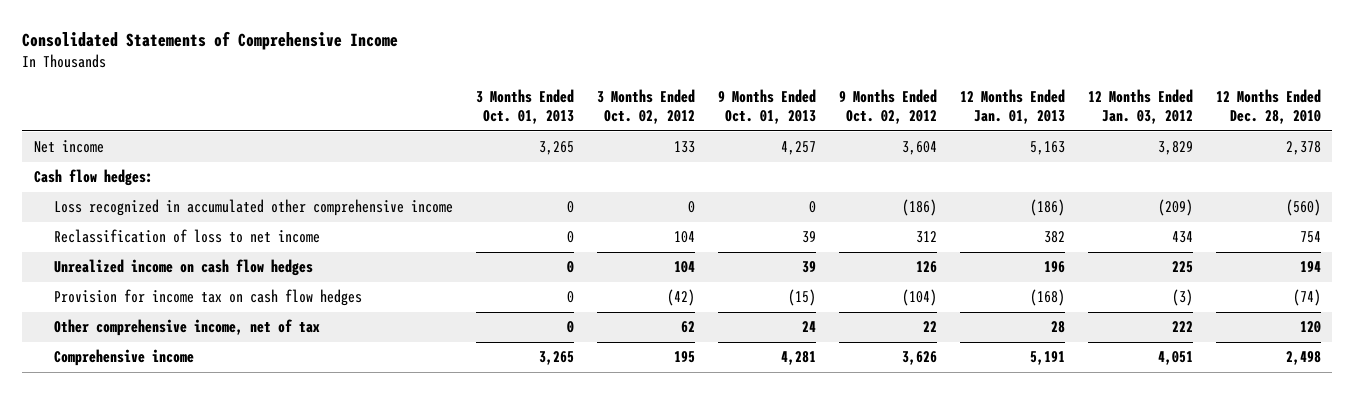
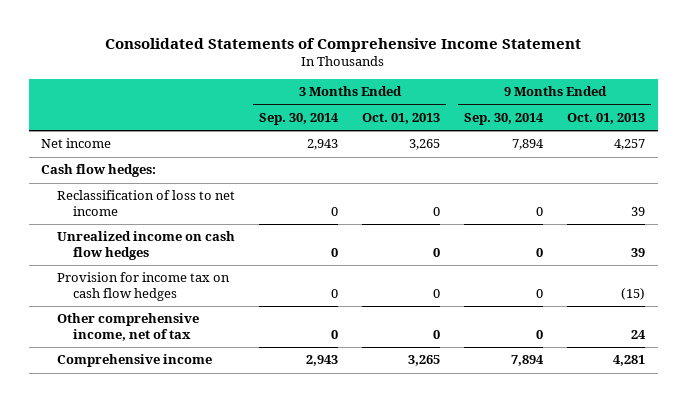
[22,30,399,50] Consolidated Statements of Comprehensive Income -> [105,37,582,52] Consolidated Statements of Comprehensive Income Statement
[597,89,696,125] 3 Months Ended Oct. 02, 2012 -> none
[839,89,938,125] 9 Months Ended Oct. 02, 2012 -> none
[960,89,1066,125] 12 Months Ended Jan. 01, 2013 -> none
[1088,89,1194,125] 12 Months Ended Jan. 03, 2012 -> none
[1216,89,1322,125] 12 Months Ended Dec. 28, 2010 -> none
none -> [258,113,339,126] Sep. 30, 2014
none -> [464,113,545,126] Sep. 30, 2014
[54,199,454,217] Loss recognized in accumulated other comprehensive income -> none

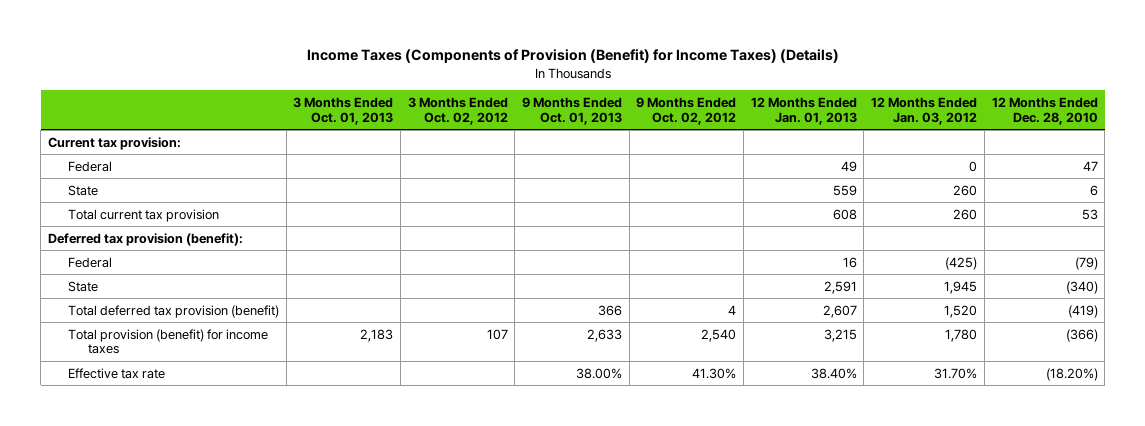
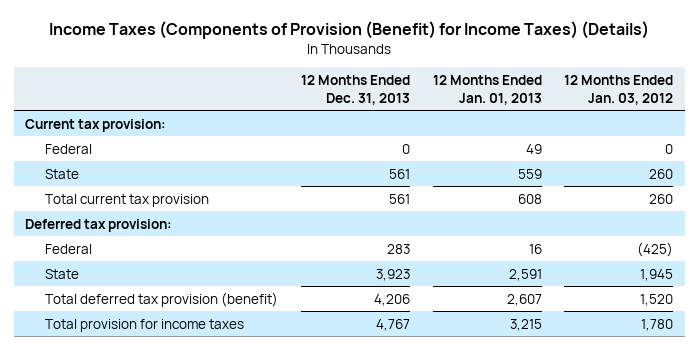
[293,96,394,125] 3 Months Ended Oct. 01, 2013 -> none
[407,96,508,125] 3 Months Ended Oct. 02, 2012 -> none
[522,96,623,125] 9 Months Ended Oct. 01, 2013 -> none
[636,96,737,125] 9 Months Ended Oct. 02, 2012 -> none
[991,96,1098,125] 12 Months Ended Dec. 28, 2010 -> none
none -> [300,74,410,105] 12 Months Ended Dec. 31, 2013
[47,232,243,246] Deferred tax provision (benefit): -> [25,218,173,232] Deferred tax provision:
[67,367,165,379] Effective tax rate -> none
[67,328,268,355] Total provision (benefit) for income taxes -> [45,318,245,332] Total provision for income taxes

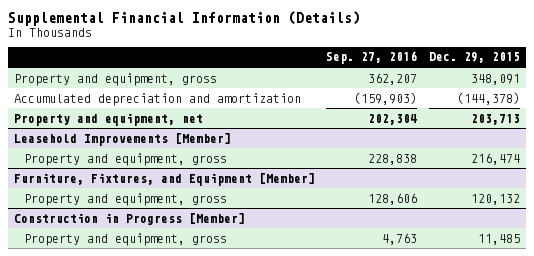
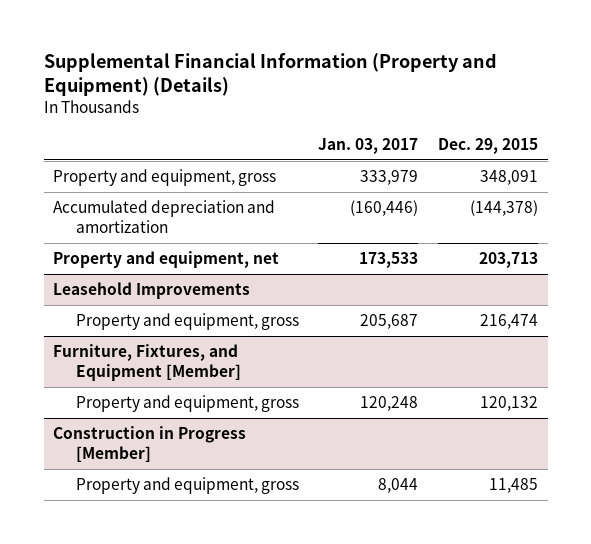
[8,11,361,27] Supplemental Financial Information (Details) -> [43,52,497,97] Supplemental Financial Information (Property and Equipment) (Details)
[326,51,418,65] Sep. 27, 2016 -> none
none -> [318,138,419,155] Jan. 03, 2017
[13,132,231,146] Leasehold Improvements [Member] -> [53,282,251,300] Leasehold Improvements

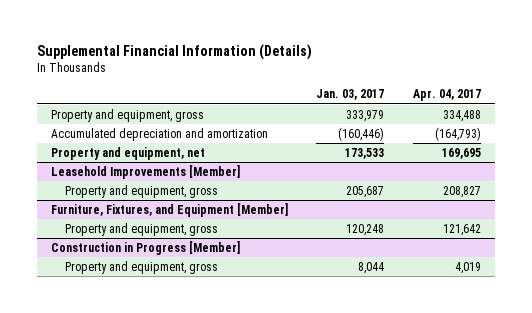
[43,52,497,97] Supplemental Financial Information (Property and Equipment) (Details) -> [36,43,312,60] Supplemental Financial Information (Details)
[437,138,538,155] Dec. 29, 2015 -> none
none -> [412,89,481,102] Apr. 04, 2017
[53,282,251,300] Leasehold Improvements -> [50,164,240,179] Leasehold Improvements [Member]

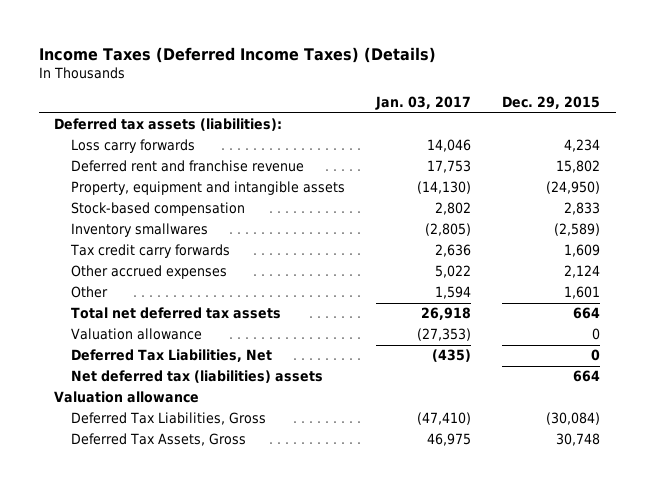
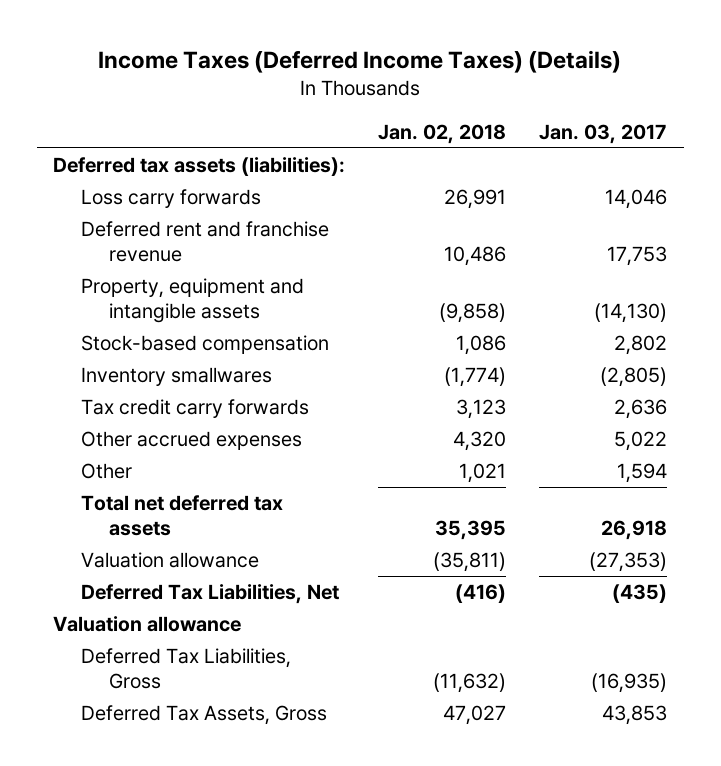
[502,96,601,110] Dec. 29, 2015 -> none
none -> [378,123,507,144] Jan. 02, 2018
[70,370,323,384] Net deferred tax (liabilities) assets -> none
[417,412,472,426] (47,410) -> [591,672,668,693] (16,935)
[427,433,472,447] 46,975 -> [602,705,668,726] 43,853

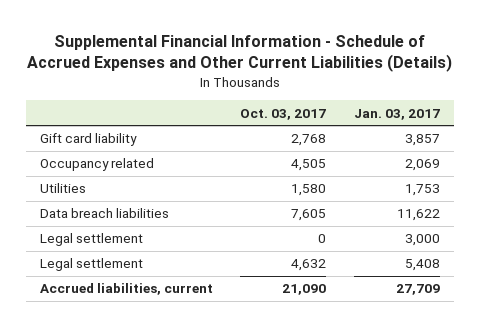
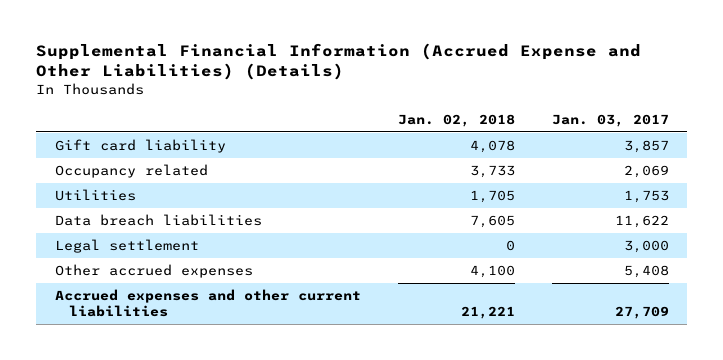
[26,34,452,73] Supplemental Financial Information - Schedule of Accrued Expenses and Other Current Liabilities (Details) -> [35,43,641,81] Supplemental Financial Information (Accrued Expense and Other Liabilities) (Details)
[240,108,327,120] Oct. 03, 2017 -> none
none -> [397,113,515,127] Jan. 02, 2018
[39,258,143,272] Legal settlement -> [54,264,253,279] Other accrued expenses
[39,283,213,296] Accrued liabilities, current -> [54,289,361,318] Accrued expenses and other current liabilities

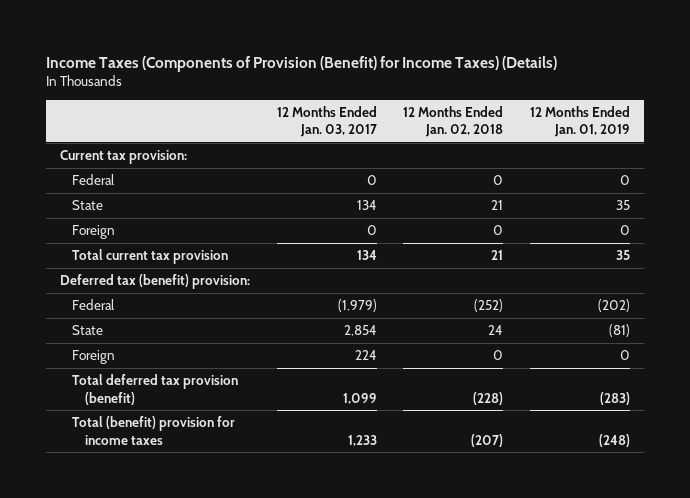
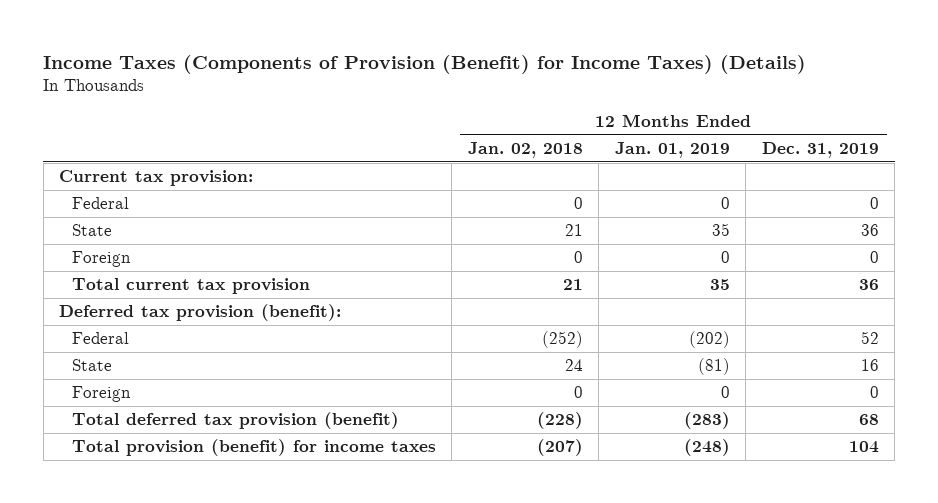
[276,105,377,138] 12 Months Ended Jan. 03, 2017 -> none
none -> [761,141,879,158] Dec. 31, 2019
[59,274,250,290] Deferred tax (benefit) provision: -> [59,304,342,322] Deferred tax provision (benefit):
[72,416,236,445] Total (benefit) provision for income taxes -> [71,439,436,457] Total provision (benefit) for income taxes

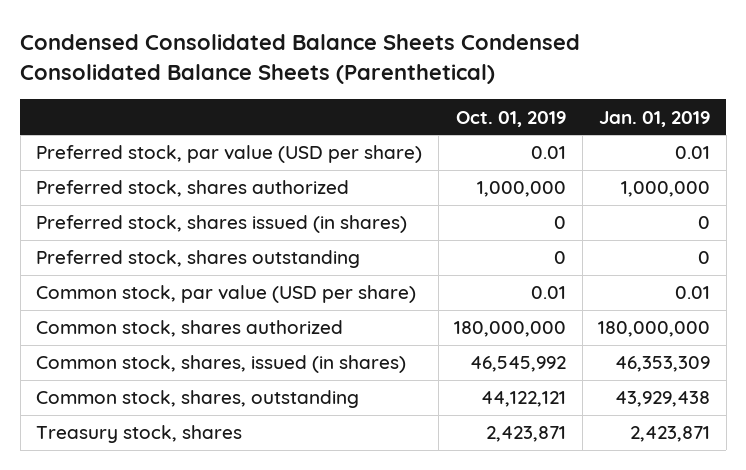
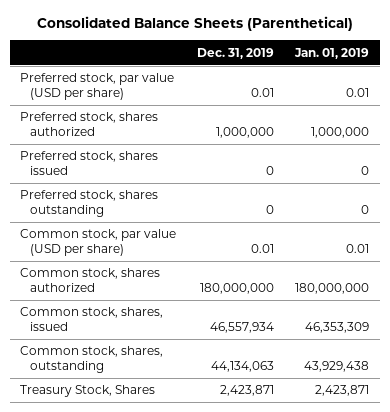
[20,34,581,84] Condensed Consolidated Balance Sheets Condensed Consolidated Balance Sheets (Parenthetical) -> [36,16,353,32] Consolidated Balance Sheets (Parenthetical)
[456,110,567,127] Oct. 01, 2019 -> none
none -> [197,47,275,59] Dec. 31, 2019
[36,215,408,234] Preferred stock, shares issued (in shares) -> [20,151,159,176] Preferred stock, shares issued
[36,355,407,374] Common stock, shares, issued (in shares) -> [20,307,164,332] Common stock, shares, issued
[36,425,243,444] Treasury stock, shares -> [20,385,156,398] Treasury Stock, Shares

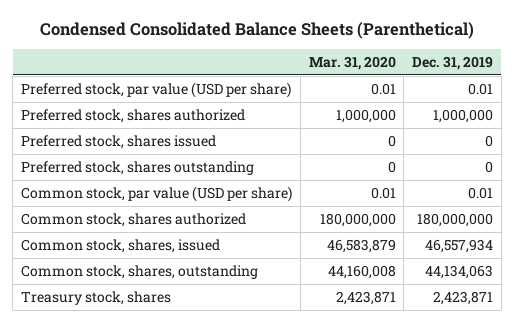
[36,16,353,32] Consolidated Balance Sheets (Parenthetical) -> [40,21,475,39] Condensed Consolidated Balance Sheets (Parenthetical)
[294,47,370,59] Jan. 01, 2019 -> none
none -> [308,55,396,70] Mar. 31, 2020
[20,385,156,398] Treasury Stock, Shares -> [21,290,172,305] Treasury stock, shares

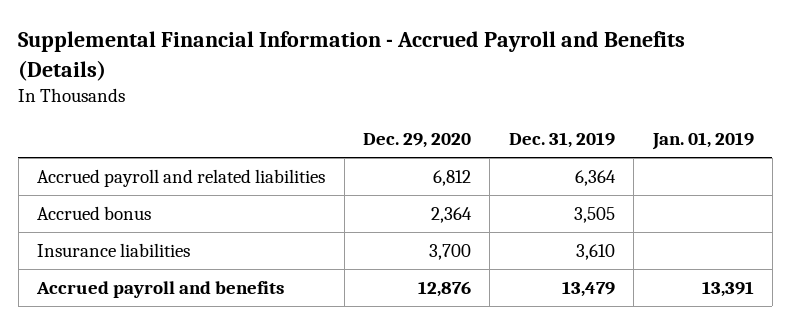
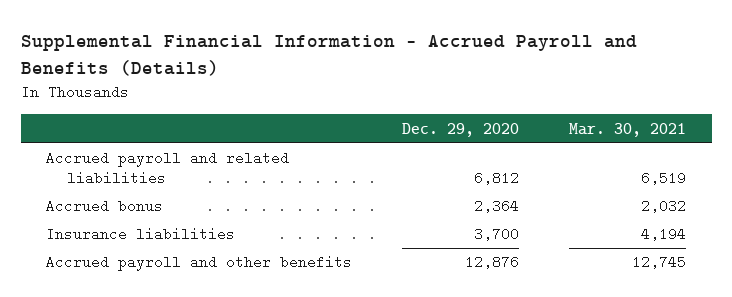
[508,132,615,149] Dec. 31, 2019 -> none
[651,132,754,151] Jan. 01, 2019 -> none
none -> [569,122,687,137] Mar. 30, 2021
[36,280,285,298] Accrued payroll and benefits -> [45,255,352,272] Accrued payroll and other benefits

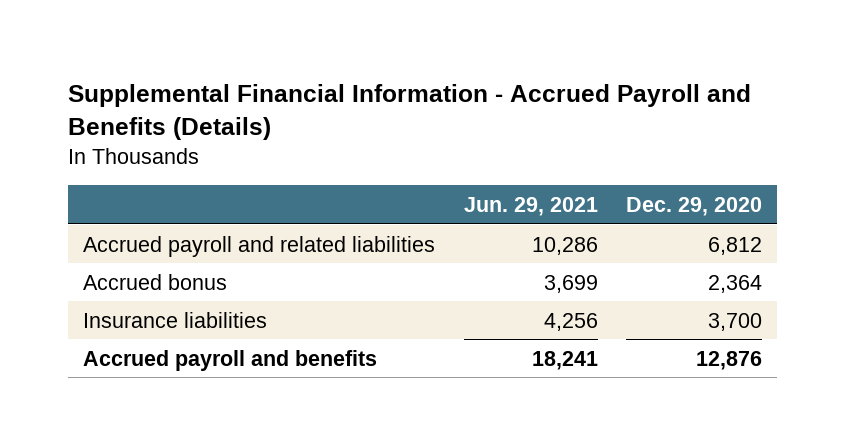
[569,122,687,137] Mar. 30, 2021 -> none
none -> [463,196,598,216] Jun. 29, 2021
[45,255,352,272] Accrued payroll and other benefits -> [82,349,377,371] Accrued payroll and benefits

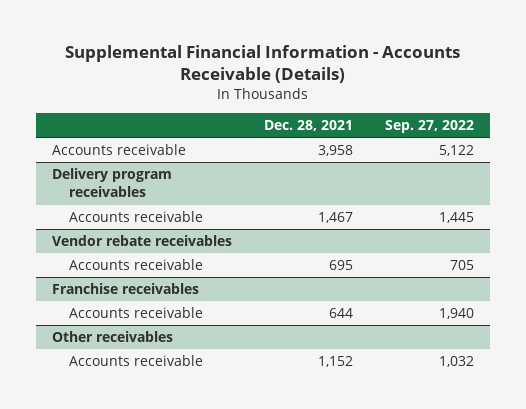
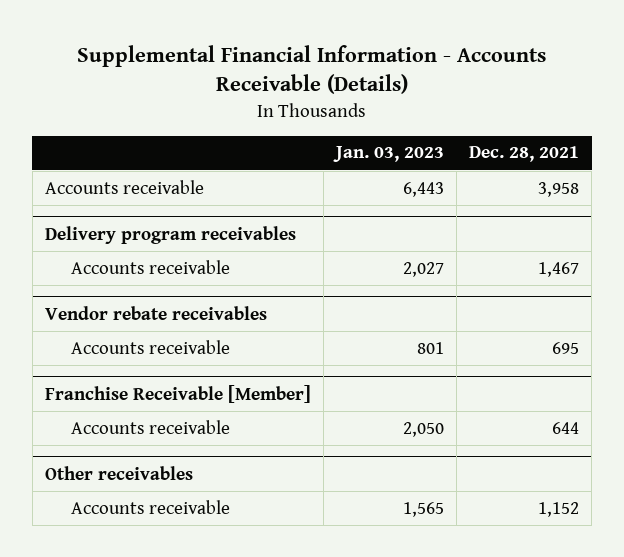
[385,120,475,134] Sep. 27, 2022 -> none
none -> [333,146,445,163] Jan. 03, 2023
[51,283,199,295] Franchise receivables -> [45,384,312,403] Franchise Receivable [Member]

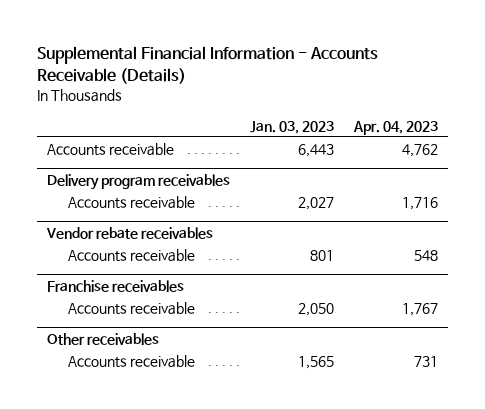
[469,146,580,163] Dec. 28, 2021 -> none
none -> [352,120,438,135] Apr. 04, 2023
[45,384,312,403] Franchise Receivable [Member] -> [47,279,185,292] Franchise receivables

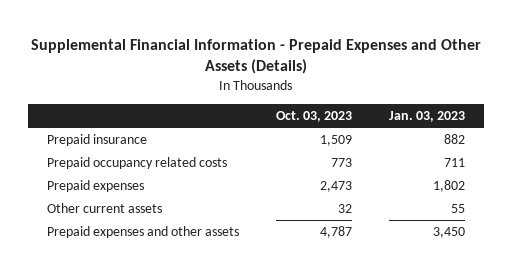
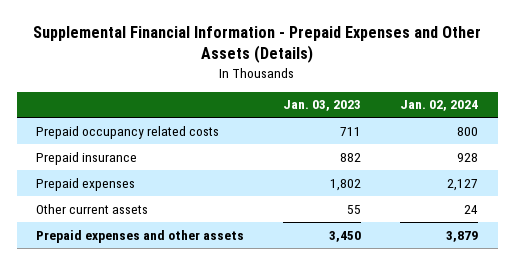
[275,111,352,123] Oct. 03, 2023 -> none
none -> [400,100,479,112] Jan. 02, 2024
[46,134,147,147] Prepaid insurance -> [36,151,138,165] Prepaid insurance

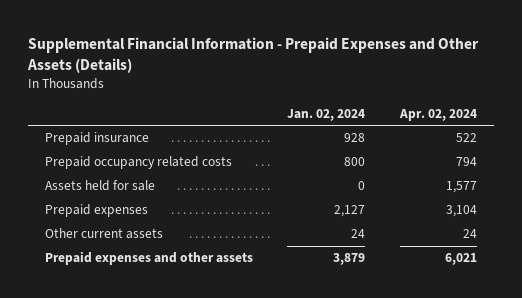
[283,100,362,112] Jan. 03, 2023 -> none
none -> [398,108,477,121] Apr. 02, 2024
[36,125,220,139] Prepaid occupancy related costs -> [45,156,233,170] Prepaid occupancy related costs
none -> [45,180,156,192] Assets held for sale

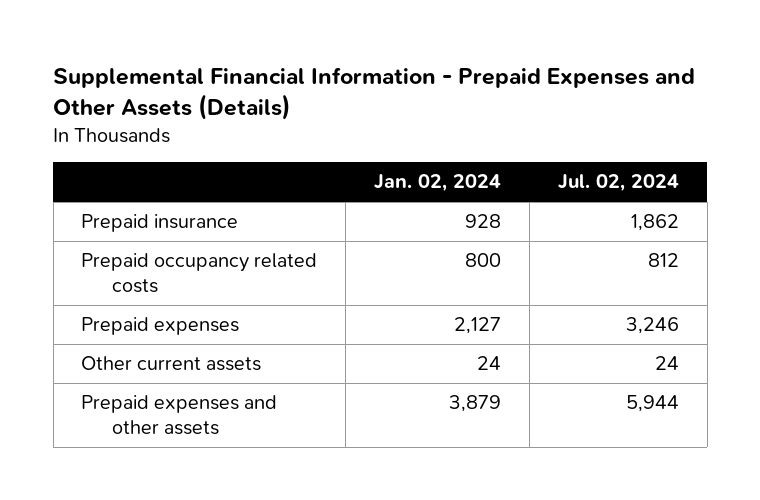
[398,108,477,121] Apr. 02, 2024 -> none
none -> [557,174,679,193] Jul. 02, 2024
[45,180,156,192] Assets held for sale -> none

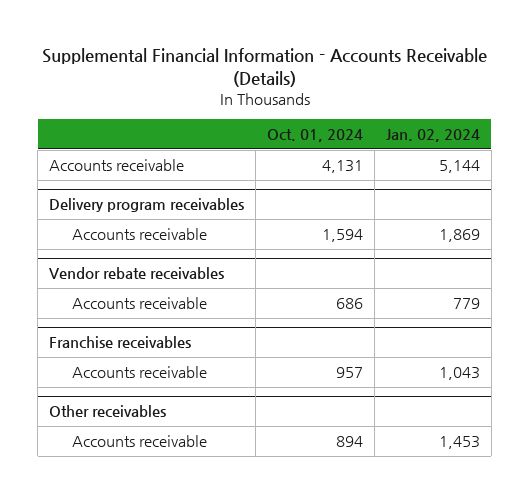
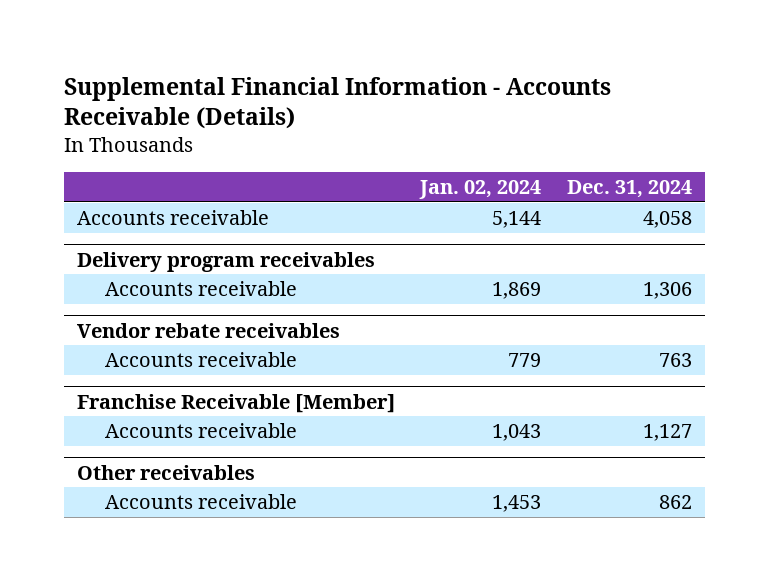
[267,129,364,143] Oct. 01, 2024 -> none
none -> [566,179,692,198] Dec. 31, 2024
[49,336,192,349] Franchise receivables -> [76,393,395,413] Franchise Receivable [Member]

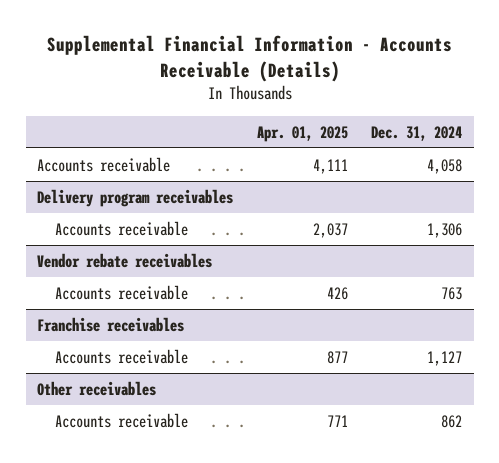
[419,179,542,199] Jan. 02, 2024 -> none
none -> [256,125,348,142] Apr. 01, 2025
[76,393,395,413] Franchise Receivable [Member] -> [37,316,185,332] Franchise receivables

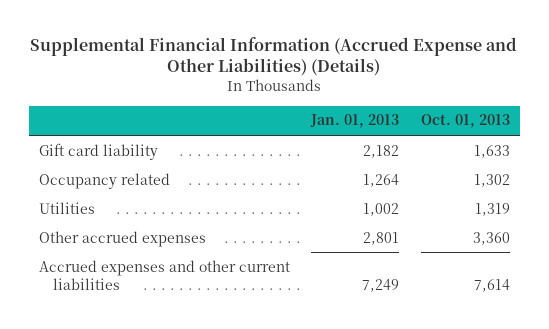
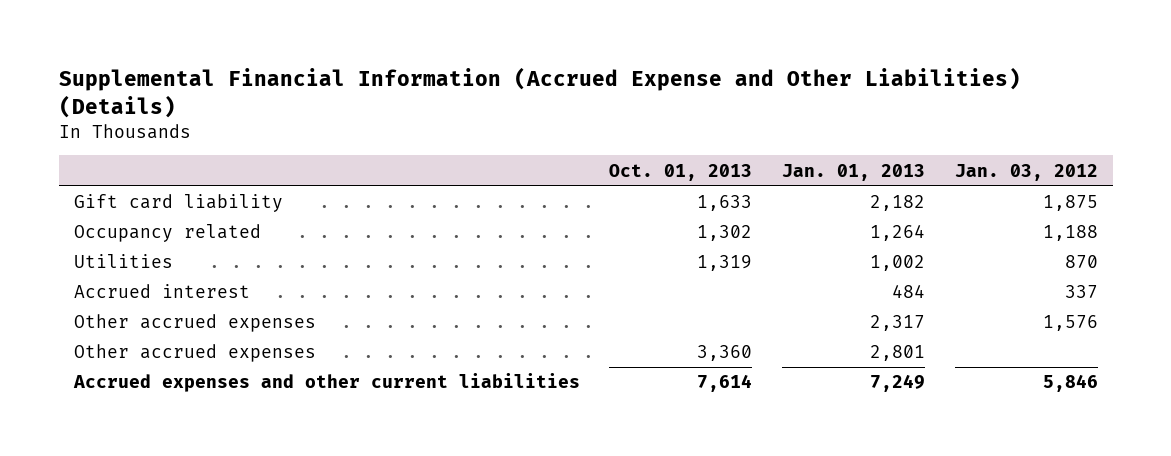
none -> [954,163,1098,181] Jan. 03, 2012
none -> [73,284,250,299] Accrued interest
none -> [73,314,316,333] Other accrued expenses

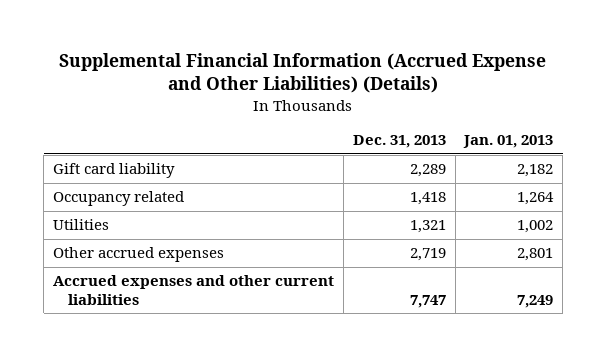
[609,163,753,181] Oct. 01, 2013 -> none
[954,163,1098,181] Jan. 03, 2012 -> none
none -> [352,134,446,148] Dec. 31, 2013
[73,284,250,299] Accrued interest -> none
[73,314,316,333] Other accrued expenses -> none

